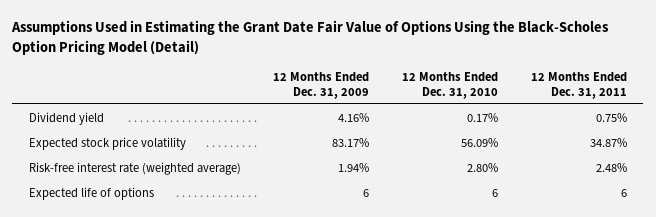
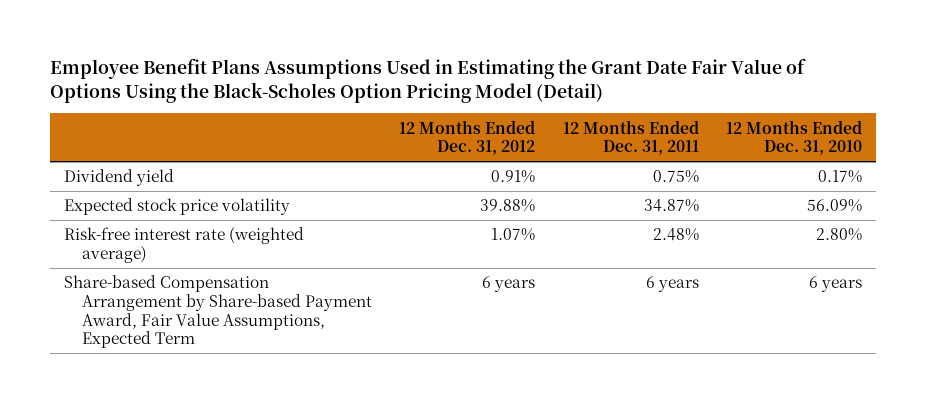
[11,20,610,55] Assumptions Used in Estimating the Grant Date Fair Value of Options Using the Black-Scholes Option Pricing Model (Detail) -> [50,58,807,104] Employee Benefit Plans Assumptions Used in Estimating the Grant Date Fair Value of Options Using the Black-Scholes Option Pricing Model (Detail)
[273,71,370,99] 12 Months Ended Dec. 31, 2009 -> none
none -> [399,119,536,156] 12 Months Ended Dec. 31, 2012
[28,186,154,200] Expected life of options -> none
none -> [64,275,372,349] Share-based Compensation Arrangement by Share-based Payment Award, Fair Value Assumptions, Expected Term

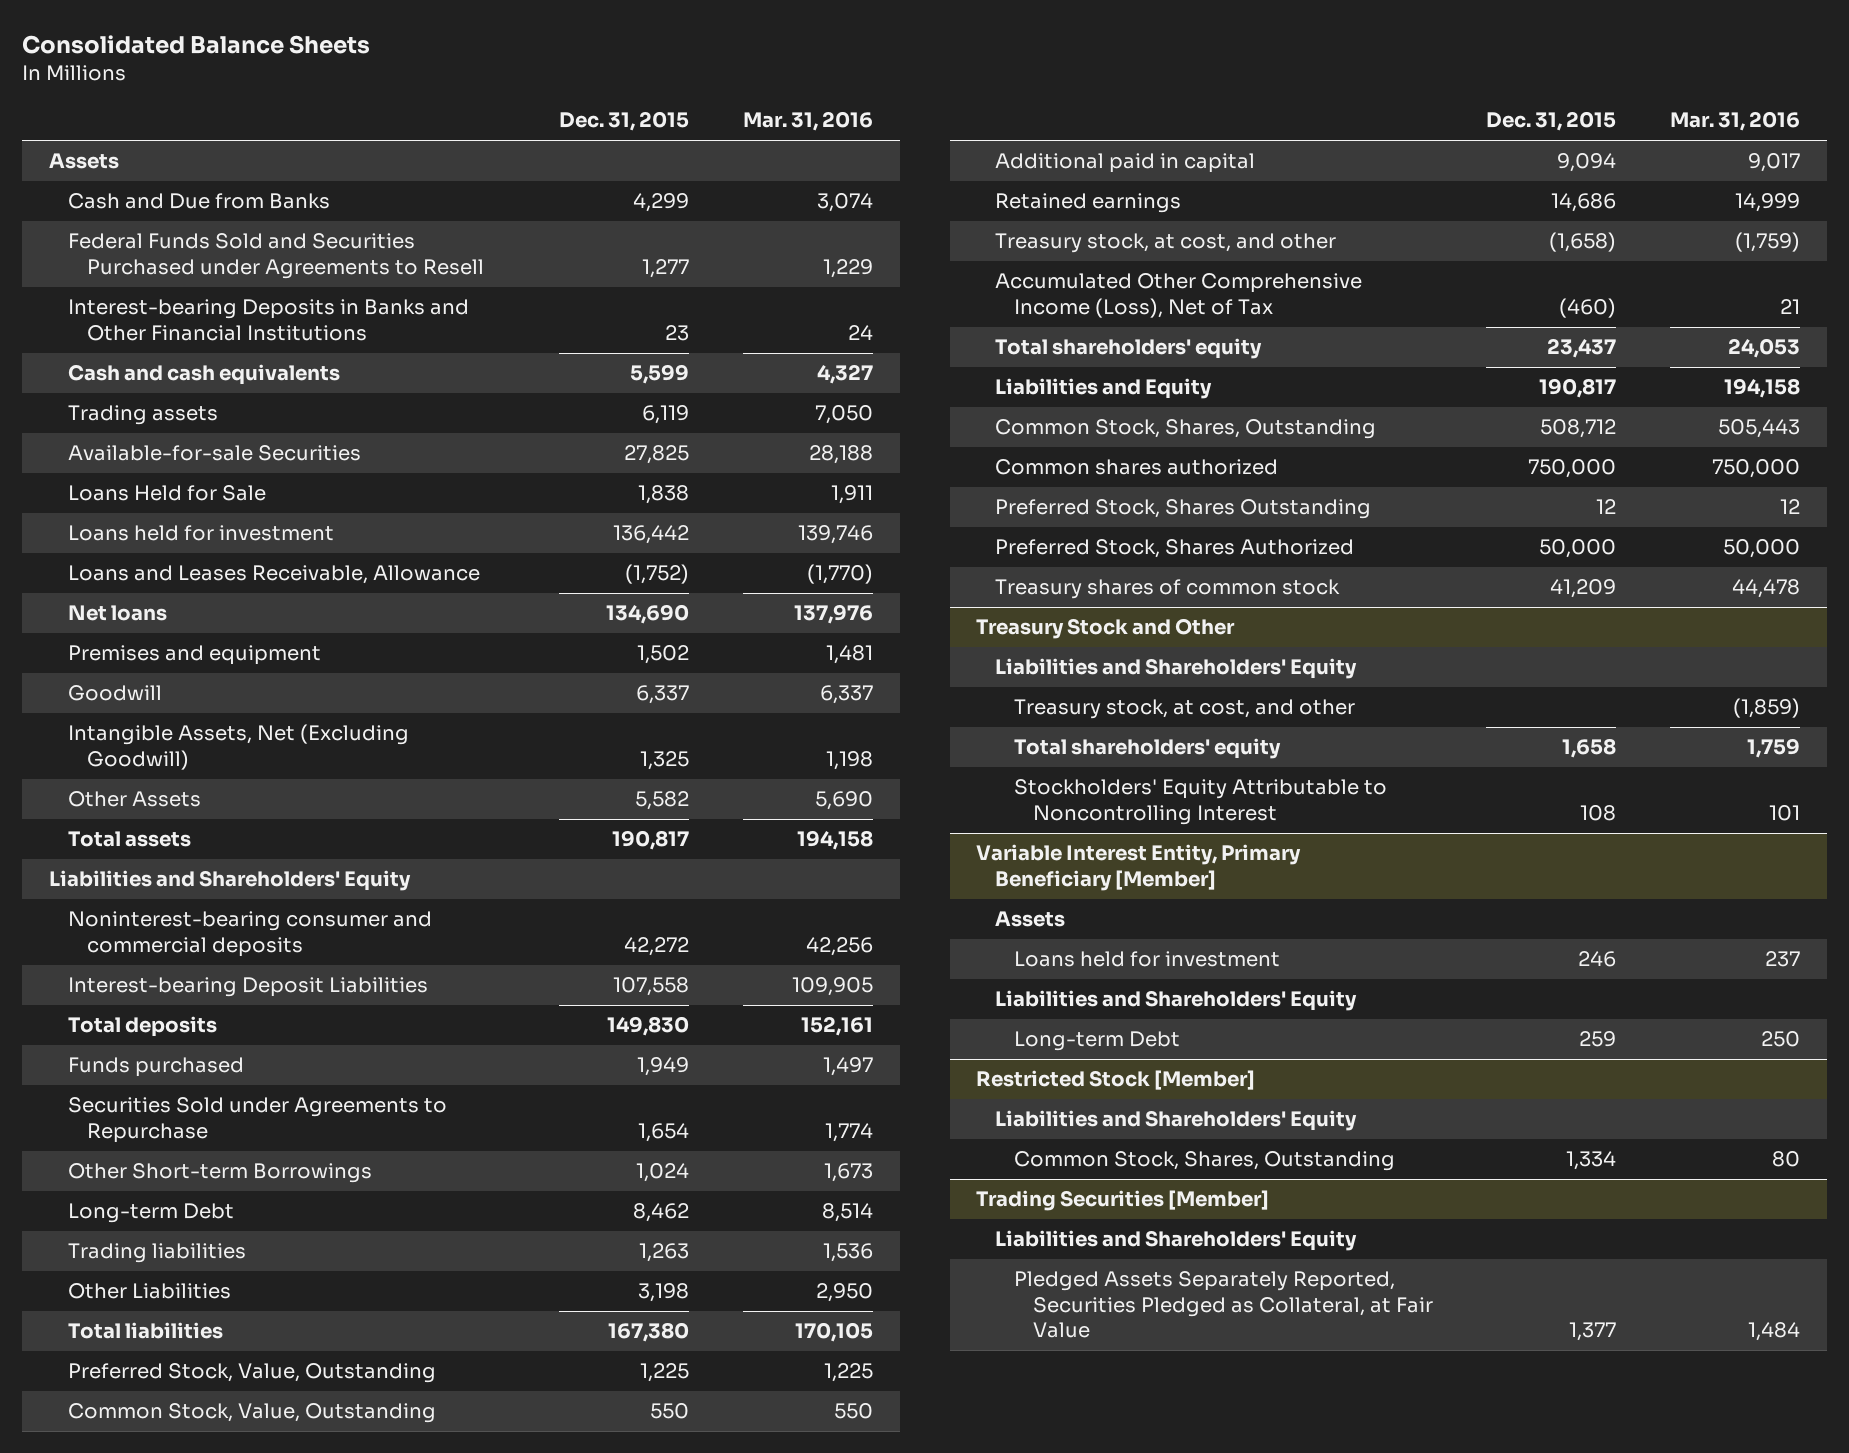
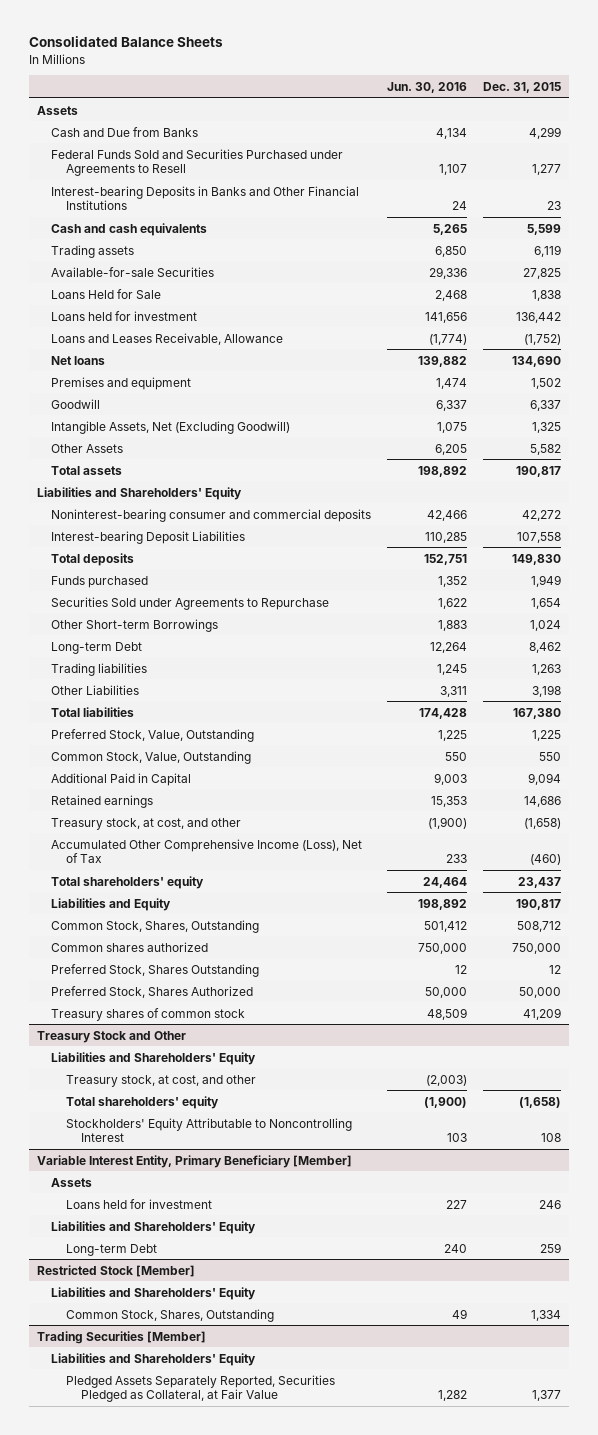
[742,111,873,132] Mar. 31, 2016 -> none
none -> [387,82,468,94] Jun. 30, 2016
[995,153,1256,174] Additional paid in capital -> [51,772,192,786] Additional Paid in Capital
[1562,738,1617,759] 1,658 -> [518,1096,561,1108] (1,658)

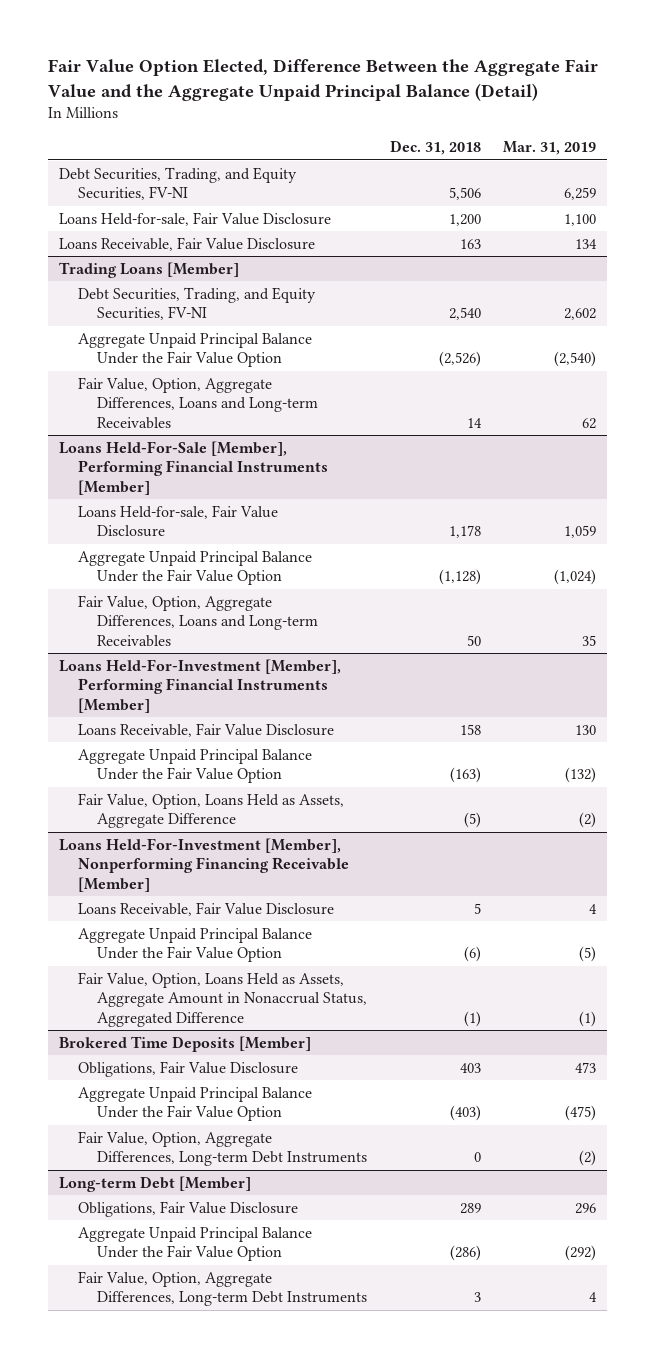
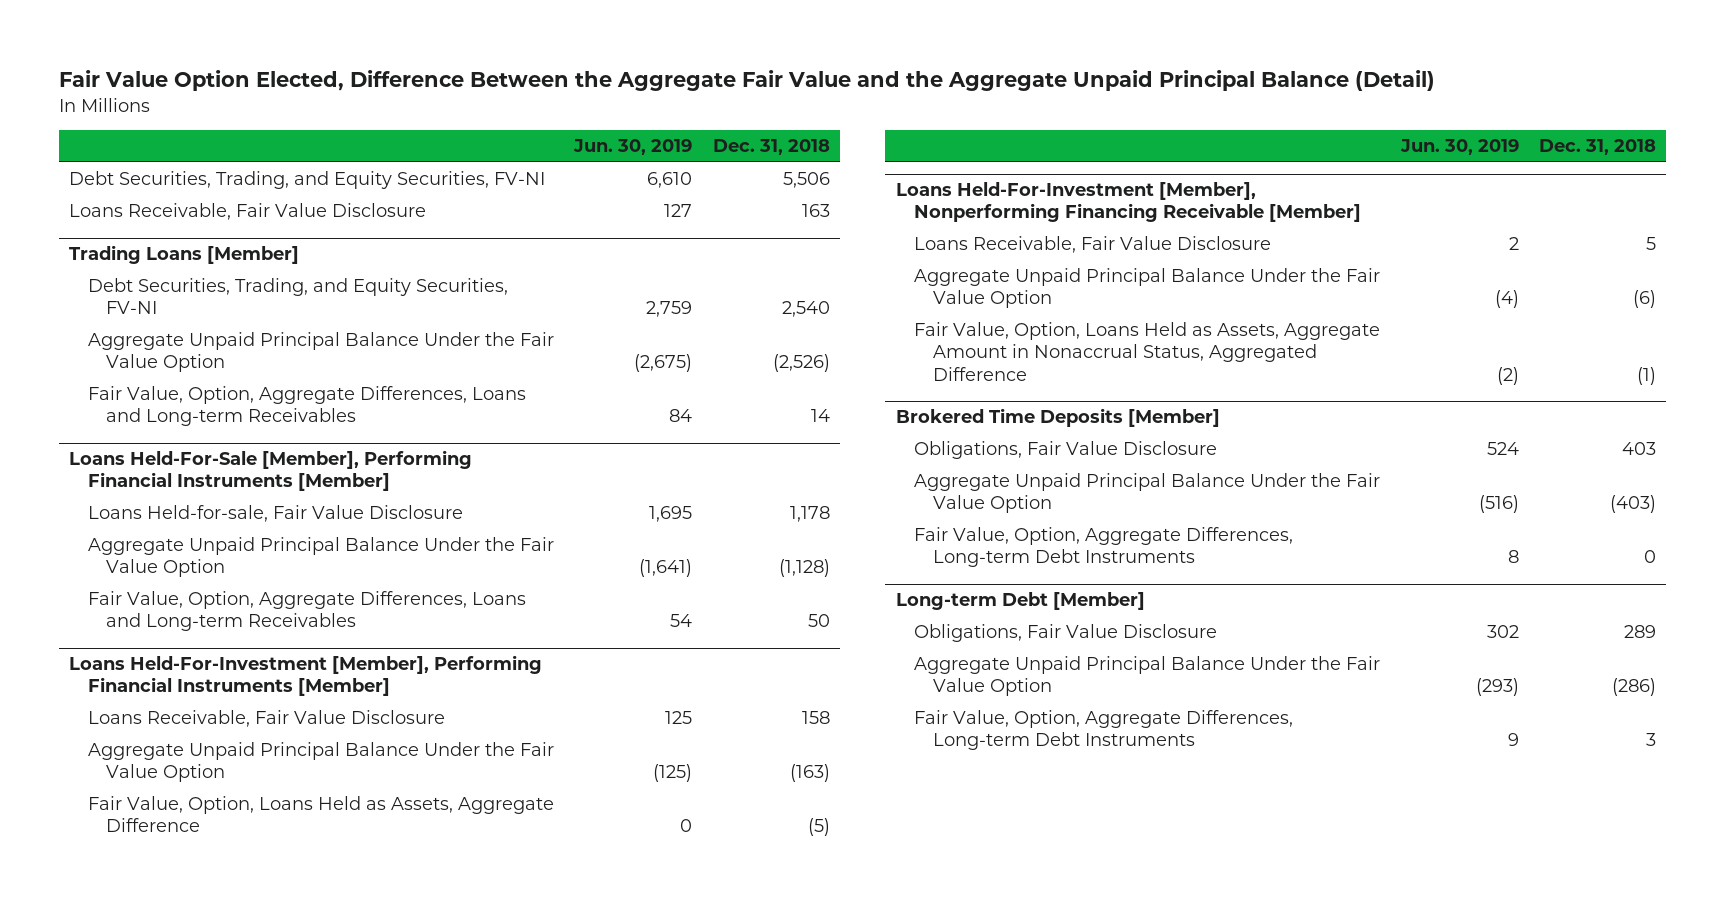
[502,141,596,156] Mar. 31, 2019 -> none
none -> [573,139,693,156] Jun. 30, 2019
[58,211,331,226] Loans Held-for-sale, Fair Value Disclosure -> none

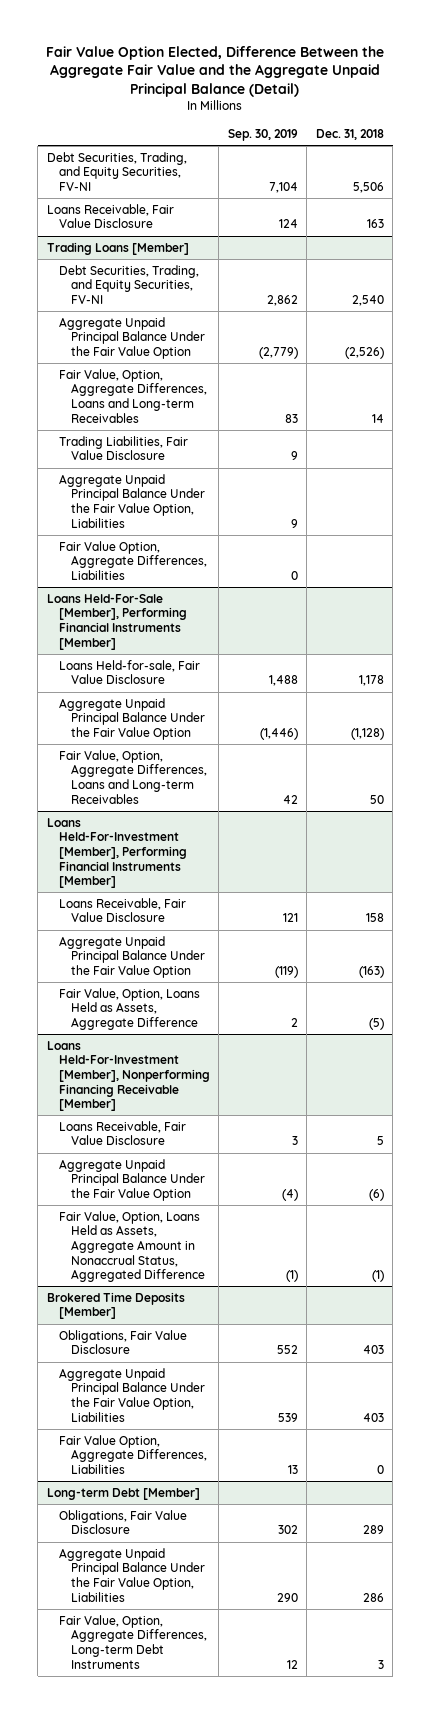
[573,139,693,156] Jun. 30, 2019 -> none
none -> [227,129,298,142] Sep. 30, 2019
none -> [58,435,188,461] Trading Liabilities, Fair Value Disclosure
none -> [58,473,206,528] Aggregate Unpaid Principal Balance Under the Fair Value Option, Liabilities
none -> [58,540,208,580] Fair Value Option, Aggregate Differences, Liabilities
[914,473,1381,514] Aggregate Unpaid Principal Balance Under the Fair Value Option -> [58,1367,206,1422] Aggregate Unpaid Principal Balance Under the Fair Value Option, Liabilities
[1610,495,1657,514] (403) -> [362,1412,384,1422] 403
[914,527,1294,568] Fair Value, Option, Aggregate Differences, Long-term Debt Instruments -> [58,1434,208,1474] Fair Value Option, Aggregate Differences, Liabilities
[914,656,1381,697] Aggregate Unpaid Principal Balance Under the Fair Value Option -> [58,1547,206,1602] Aggregate Unpaid Principal Balance Under the Fair Value Option, Liabilities
[1612,678,1657,697] (286) -> [362,1592,384,1602] 286

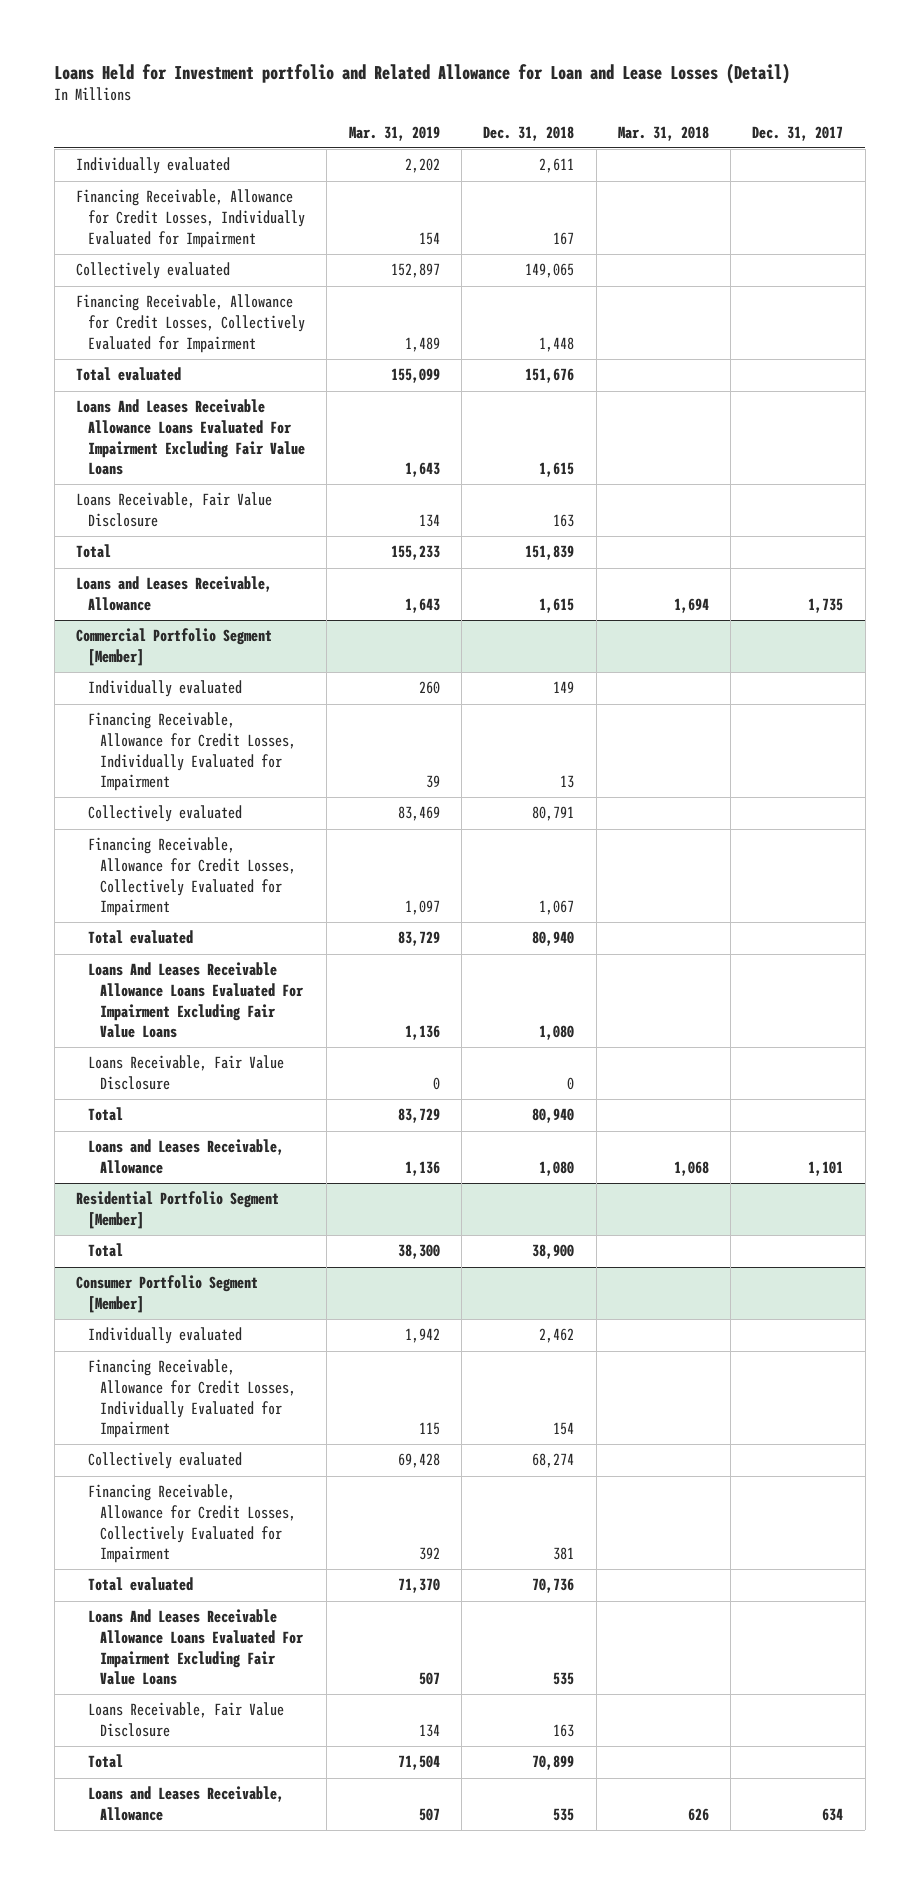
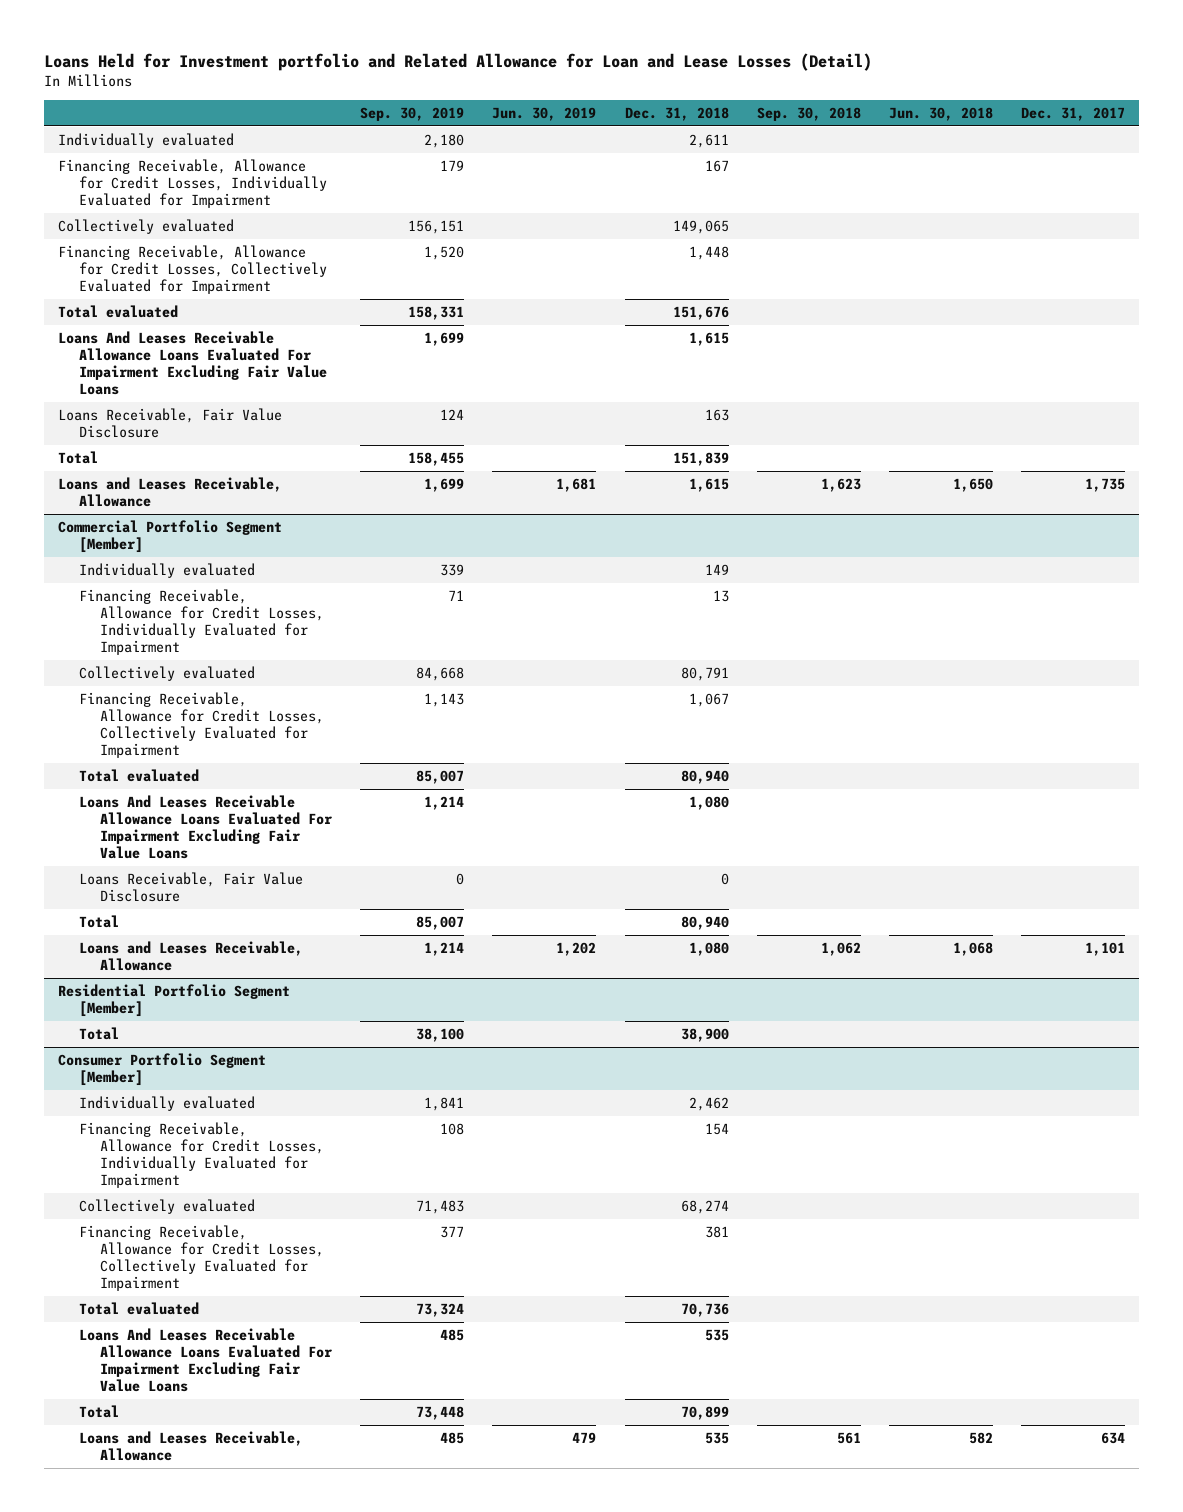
[348,125,440,141] Mar. 31, 2019 -> none
[617,125,709,141] Mar. 31, 2018 -> none
none -> [360,107,465,122] Sep. 30, 2019
none -> [492,107,597,122] Jun. 30, 2019
none -> [756,107,861,122] Sep. 30, 2018
none -> [888,107,993,122] Jun. 30, 2018
[88,1702,285,1737] Loans Receivable, Fair Value Disclosure -> none

